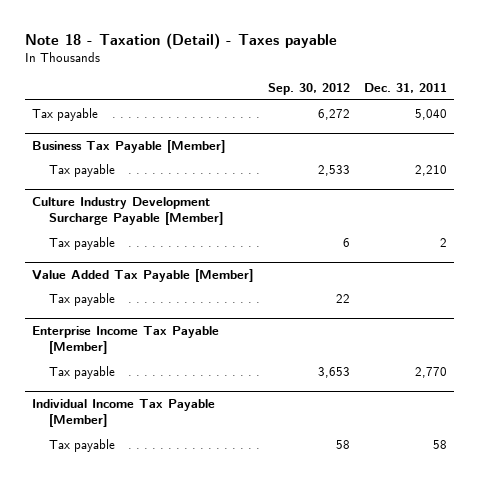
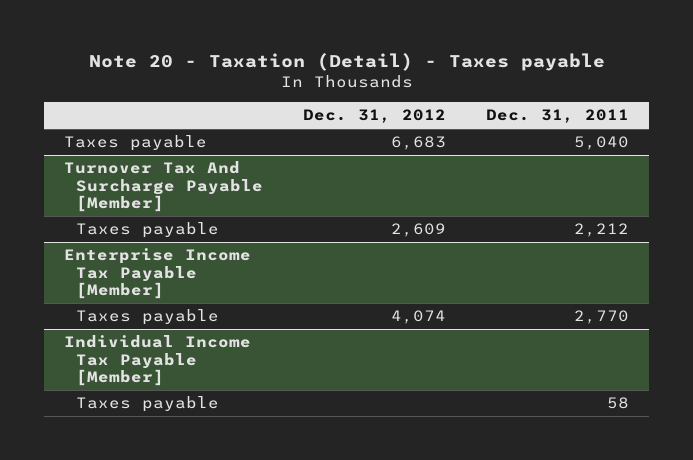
[24,32,337,49] Note 18 - Taxation (Detail) - Taxes payable -> [88,53,605,72] Note 20 - Taxation (Detail) - Taxes payable
[267,82,350,95] Sep. 30, 2012 -> none
none -> [302,109,446,124] Dec. 31, 2012
[32,139,226,153] Business Tax Payable [Member] -> none
[32,196,223,226] Culture Industry Development Surcharge Payable [Member] -> none
[48,236,115,250] Tax payable -> none
[32,268,254,282] Value Added Tax Payable [Member] -> none
[48,292,115,306] Tax payable -> none
[32,107,99,121] Tax payable -> [64,135,208,152] Taxes payable
none -> [64,161,263,213] Turnover Tax And Surcharge Payable [Member]
[48,163,115,177] Tax payable -> [75,222,219,239] Taxes payable
[415,164,448,176] 2,210 -> [573,223,629,238] 2,212
[48,365,115,379] Tax payable -> [75,309,219,326] Taxes payable
[48,438,115,452] Tax payable -> [75,396,219,413] Taxes payable

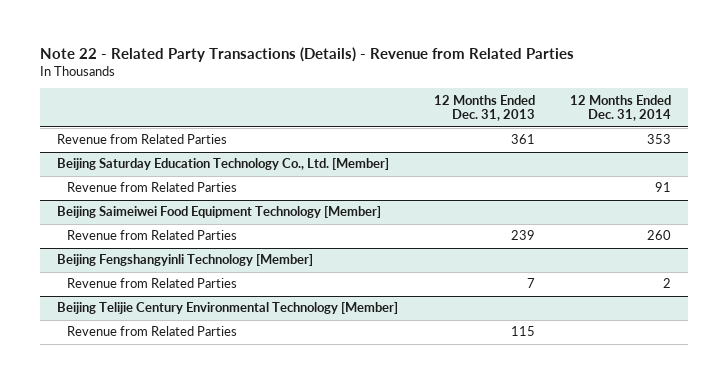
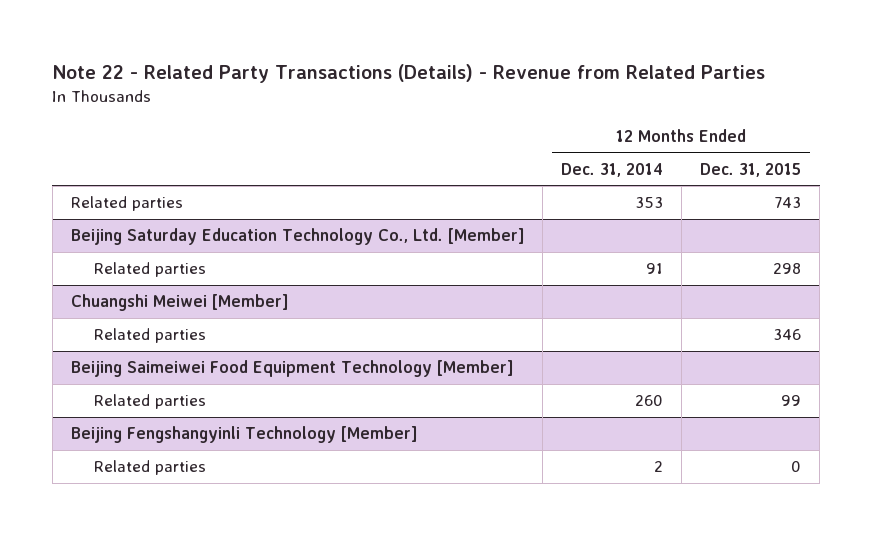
[433,94,535,122] 12 Months Ended Dec. 31, 2013 -> none
none -> [700,162,802,177] Dec. 31, 2015
[57,134,228,145] Revenue from Related Parties -> [70,196,183,212] Related parties
[66,182,237,193] Revenue from Related Parties -> [93,262,206,278] Related parties
none -> [70,294,289,312] Chuangshi Meiwei [Member]
none -> [93,328,206,344] Related parties
[66,230,237,241] Revenue from Related Parties -> [93,394,206,410] Related parties
[57,302,399,315] Beijing Telijie Century Environmental Technology [Member] -> none
[66,326,237,337] Revenue from Related Parties -> none
[66,278,237,289] Revenue from Related Parties -> [93,460,206,476] Related parties

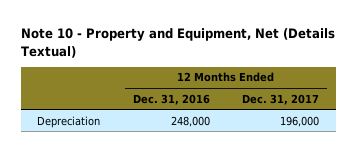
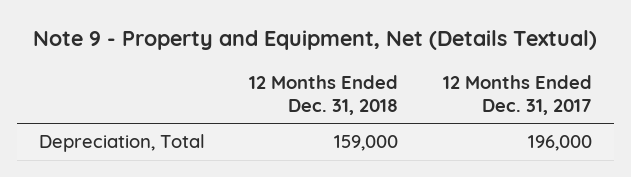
[21,28,336,58] Note 10 - Property and Equipment, Net (Details Textual) -> [33,29,598,50] Note 9 - Property and Equipment, Net (Details Textual)
[132,93,210,105] Dec. 31, 2016 -> none
none -> [249,74,399,116] 12 Months Ended Dec. 31, 2018
[37,115,101,128] Depreciation -> [39,134,206,153] Depreciation, Total

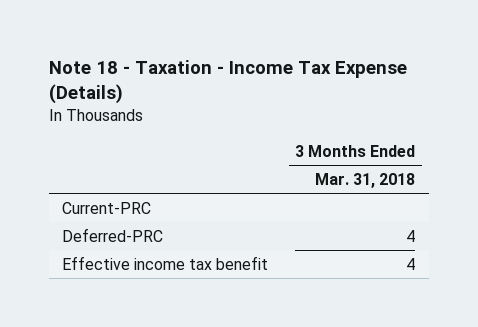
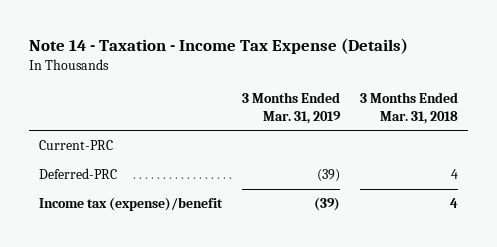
[48,60,407,105] Note 18 - Taxation - Income Tax Expense (Details) -> [29,38,409,55] Note 14 - Taxation - Income Tax Expense (Details)
none -> [242,92,342,124] 3 Months Ended Mar. 31, 2019
[62,255,269,270] Effective income tax benefit -> [39,197,224,212] Income tax (expense)/benefit

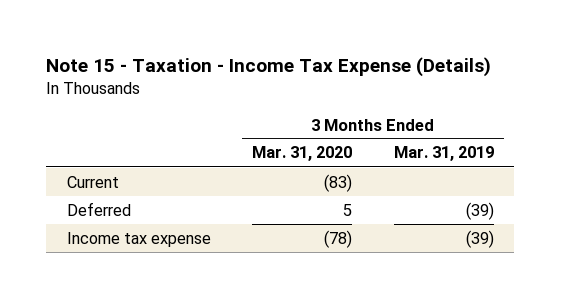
[29,38,409,55] Note 14 - Taxation - Income Tax Expense (Details) -> [46,57,492,78] Note 15 - Taxation - Income Tax Expense (Details)
[360,92,459,124] 3 Months Ended Mar. 31, 2018 -> none
none -> [252,146,353,162] Mar. 31, 2020
[39,140,114,151] Current-PRC -> [67,175,120,188] Current
[39,168,118,180] Deferred-PRC -> [67,201,132,216] Deferred
[39,197,224,212] Income tax (expense)/benefit -> [67,231,212,247] Income tax expense

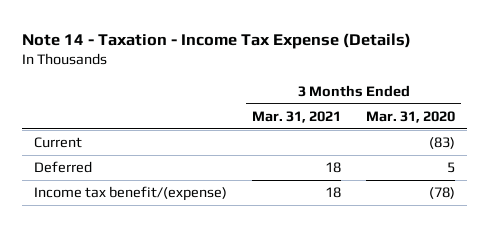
[46,57,492,78] Note 15 - Taxation - Income Tax Expense (Details) -> [21,32,411,49] Note 14 - Taxation - Income Tax Expense (Details)
[393,146,494,162] Mar. 31, 2019 -> none
none -> [252,110,342,123] Mar. 31, 2021
[67,231,212,247] Income tax expense -> [34,186,228,202] Income tax benefit/(expense)

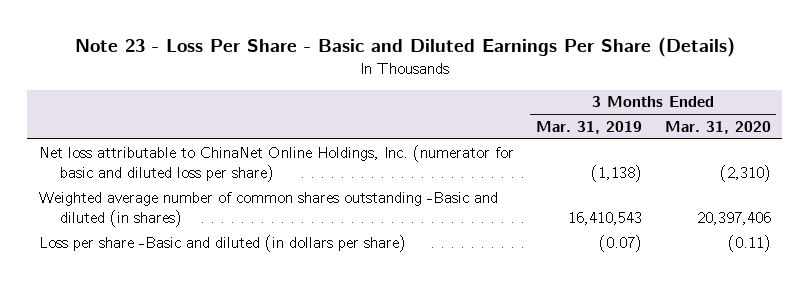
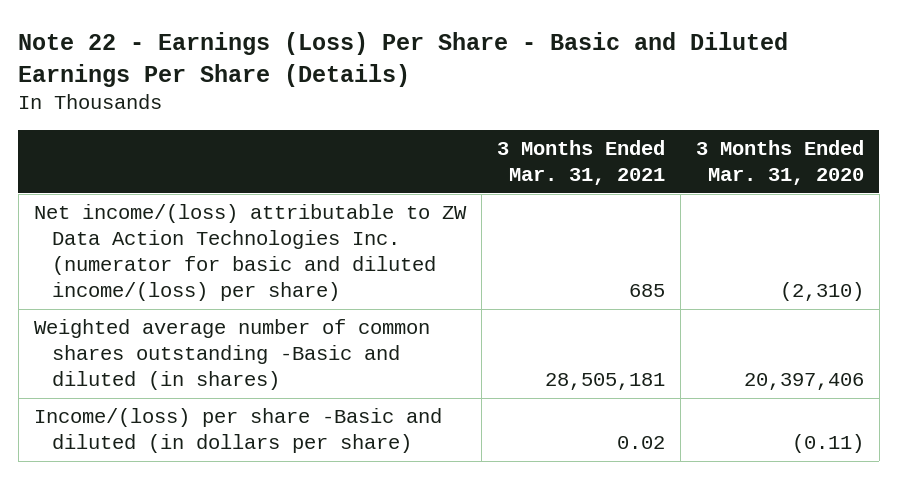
[74,37,735,58] Note 23 - Loss Per Share - Basic and Diluted Earnings Per Share (Details) -> [18,31,789,87] Note 22 - Earnings (Loss) Per Share - Basic and Diluted Earnings Per Share (Details)
[536,120,643,134] Mar. 31, 2019 -> none
none -> [496,139,665,185] 3 Months Ended Mar. 31, 2021
[38,144,514,183] Net loss attributable to ChinaNet Online Holdings, Inc. (numerator for basic and diluted loss per share) -> [33,204,467,302] Net income/(loss) attributable to ZW Data Action Technologies Inc. (numerator for basic and diluted income/(loss) per share)
[38,234,406,252] Loss per share -Basic and diluted (in dollars per share) -> [33,408,442,454] Income/(loss) per share -Basic and diluted (in dollars per share)

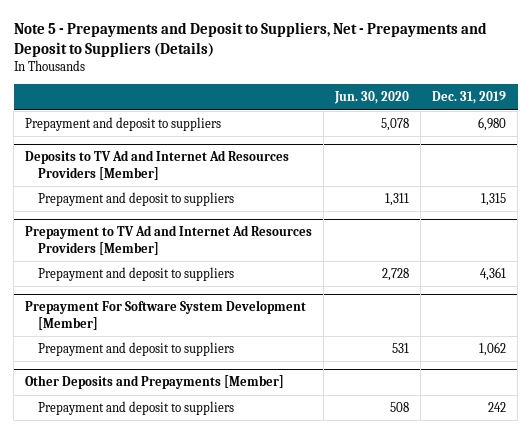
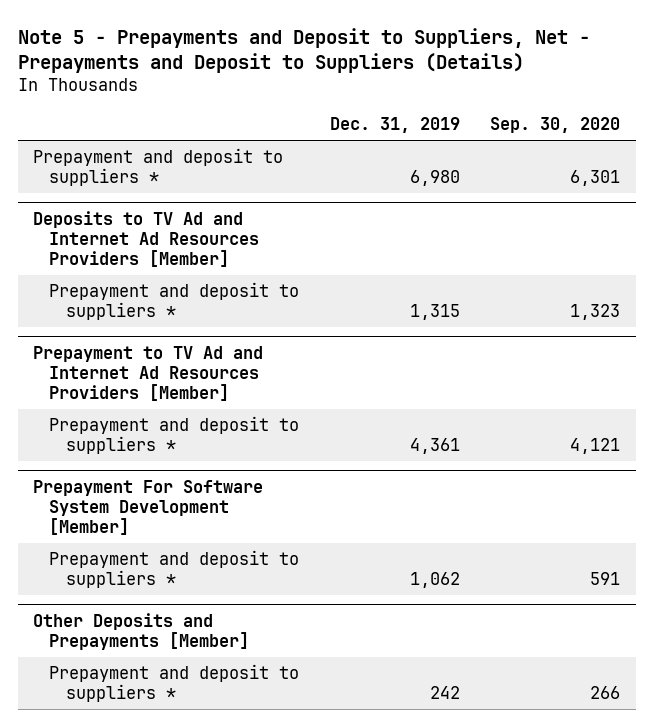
[334,91,410,105] Jun. 30, 2020 -> none
none -> [490,116,621,133] Sep. 30, 2020
[25,117,222,132] Prepayment and deposit to suppliers -> [33,148,284,187] Prepayment and deposit to suppliers *
[38,192,235,207] Prepayment and deposit to suppliers -> [49,282,300,321] Prepayment and deposit to suppliers *
[38,267,235,282] Prepayment and deposit to suppliers -> [49,416,300,455] Prepayment and deposit to suppliers *
[38,342,235,357] Prepayment and deposit to suppliers -> [49,550,300,589] Prepayment and deposit to suppliers *
[38,401,235,416] Prepayment and deposit to suppliers -> [49,664,300,703] Prepayment and deposit to suppliers *

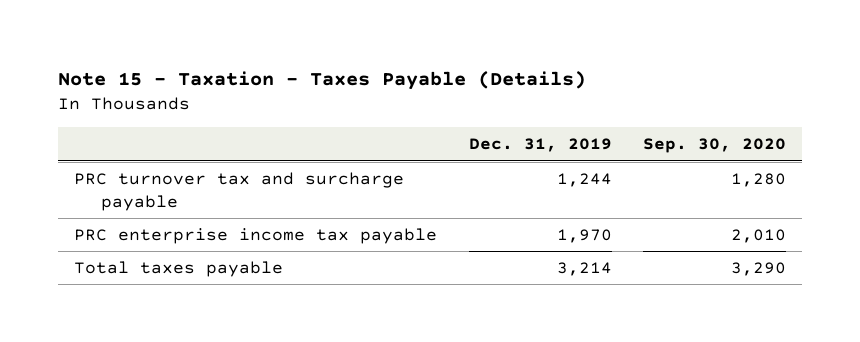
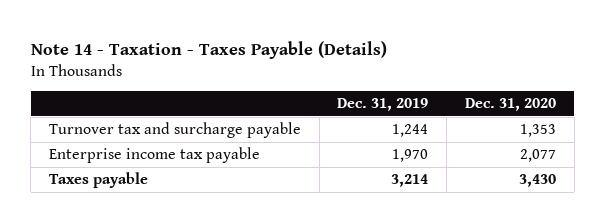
[57,71,586,91] Note 15 - Taxation - Taxes Payable (Details) -> [30,40,387,59] Note 14 - Taxation - Taxes Payable (Details)
[643,138,787,154] Sep. 30, 2020 -> none
none -> [464,98,556,112] Dec. 31, 2020
[73,171,404,211] PRC turnover tax and surcharge payable -> [48,122,301,139] Turnover tax and surcharge payable
[73,227,437,244] PRC enterprise income tax payable -> [48,147,260,164] Enterprise income tax payable
[73,260,283,277] Total taxes payable -> [48,172,148,189] Taxes payable

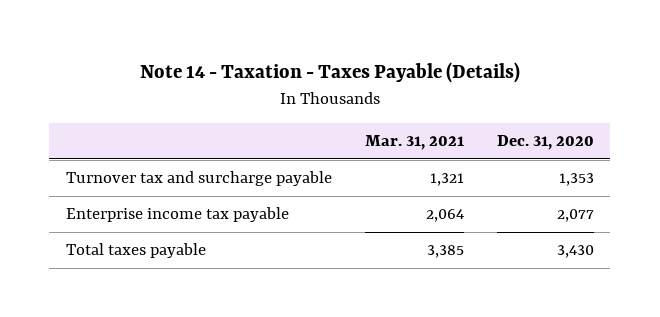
[337,98,429,112] Dec. 31, 2019 -> none
none -> [364,134,464,150] Mar. 31, 2021
[48,172,148,189] Taxes payable -> [65,243,206,259] Total taxes payable

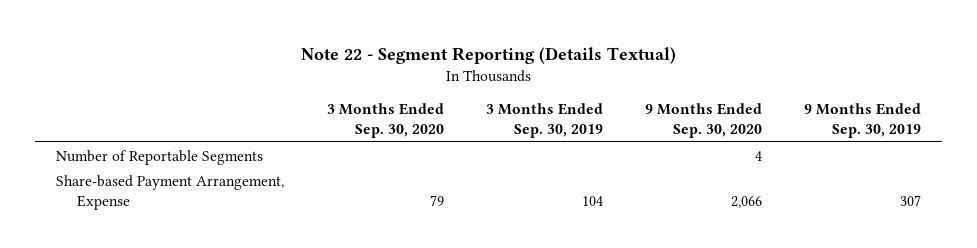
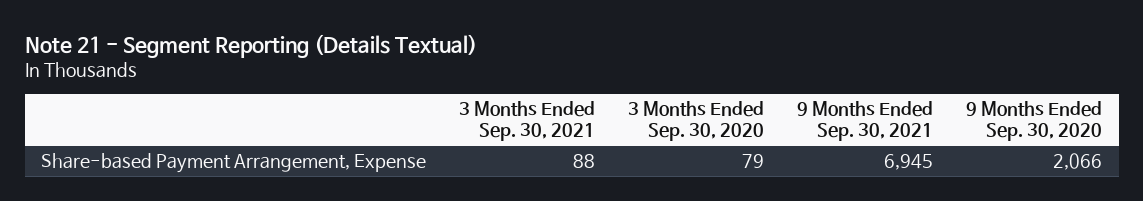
[300,46,676,64] Note 22 - Segment Reporting (Details Textual) -> [24,34,477,59] Note 21 - Segment Reporting (Details Textual)
[485,103,603,139] 3 Months Ended Sep. 30, 2019 -> none
[804,103,922,139] 9 Months Ended Sep. 30, 2019 -> none
none -> [459,101,596,142] 3 Months Ended Sep. 30, 2021
none -> [797,101,934,142] 9 Months Ended Sep. 30, 2021
[56,149,264,165] Number of Reportable Segments -> none

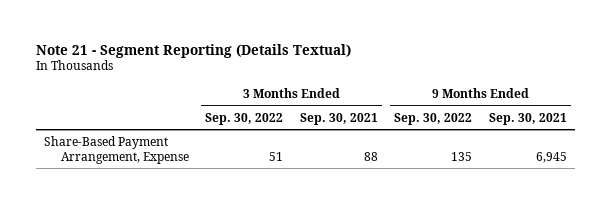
[628,101,765,142] 3 Months Ended Sep. 30, 2020 -> none
[966,101,1103,142] 9 Months Ended Sep. 30, 2020 -> none
none -> [205,112,284,125] Sep. 30, 2022
none -> [394,112,473,125] Sep. 30, 2022
[41,153,427,174] Share-based Payment Arrangement, Expense -> [44,135,189,164] Share-Based Payment Arrangement, Expense

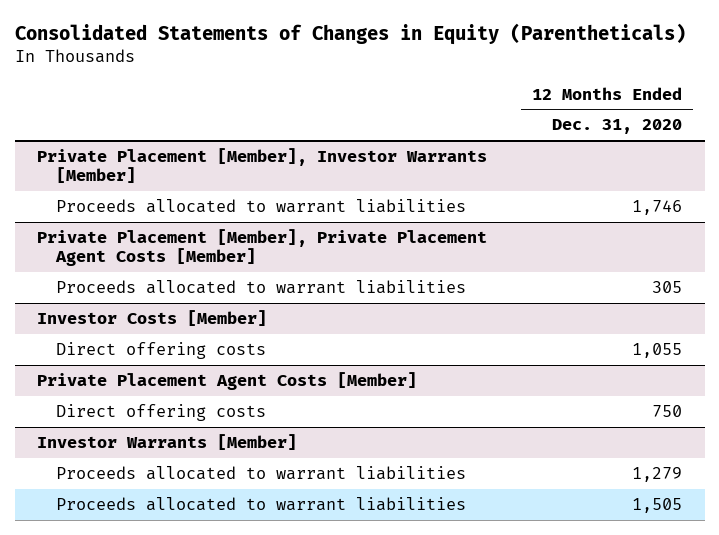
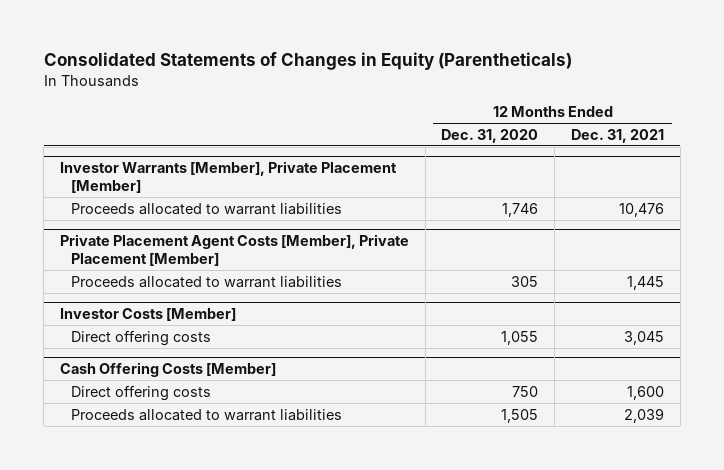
none -> [570,128,664,143] Dec. 31, 2021
[37,148,488,184] Private Placement [Member], Investor Warrants [Member] -> [59,160,397,193] Investor Warrants [Member], Private Placement [Member]
[37,229,488,267] Private Placement [Member], Private Placement Agent Costs [Member] -> [59,233,409,266] Private Placement Agent Costs [Member], Private Placement [Member]
[37,372,418,391] Private Placement Agent Costs [Member] -> none
none -> [59,361,276,377] Cash Offering Costs [Member]
[37,434,298,451] Investor Warrants [Member] -> none
[56,466,467,481] Proceeds allocated to warrant liabilities -> none

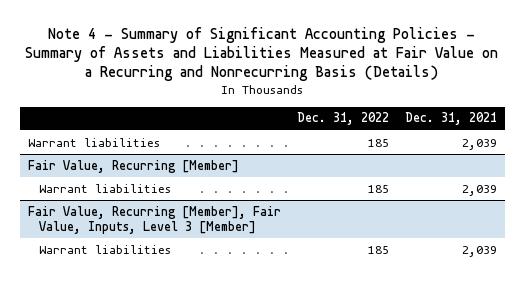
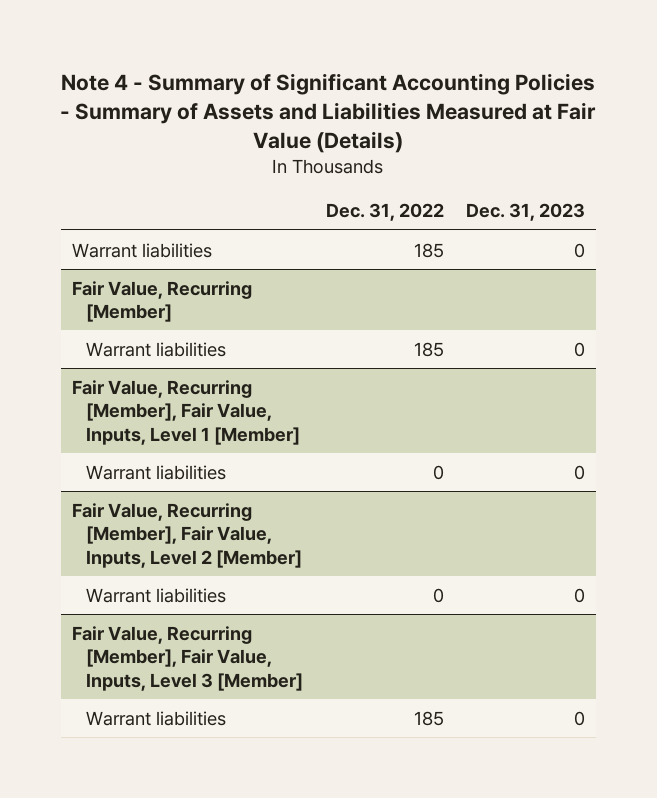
[25,26,499,82] Note 4 - Summary of Significant Accounting Policies - Summary of Assets and Liabilities Measured at Fair Value on a Recurring and Nonrecurring Basis (Details) -> [60,72,597,153] Note 4 - Summary of Significant Accounting Policies - Summary of Assets and Liabilities Measured at Fair Value (Details)
[405,112,498,126] Dec. 31, 2021 -> none
none -> [466,203,586,222] Dec. 31, 2023
none -> [71,379,301,445] Fair Value, Recurring [Member], Fair Value, Inputs, Level 1 [Member]
none -> [86,464,227,480] Warrant liabilities
none -> [71,502,303,568] Fair Value, Recurring [Member], Fair Value, Inputs, Level 2 [Member]
none -> [86,587,227,603] Warrant liabilities

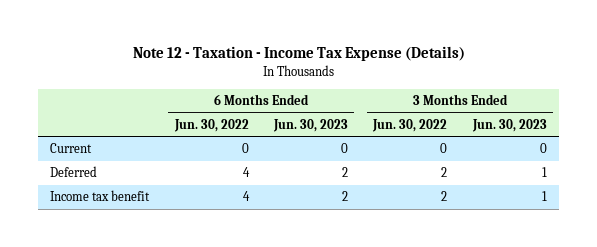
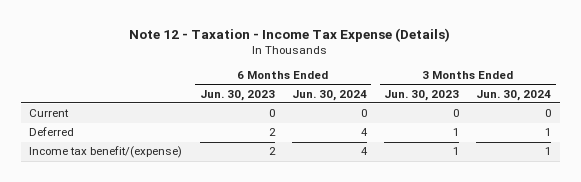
[173,118,249,132] Jun. 30, 2022 -> none
[372,118,448,132] Jun. 30, 2022 -> none
none -> [291,89,367,101] Jun. 30, 2024
none -> [476,89,552,101] Jun. 30, 2024
[50,190,151,202] Income tax benefit -> [29,146,183,159] Income tax benefit/(expense)

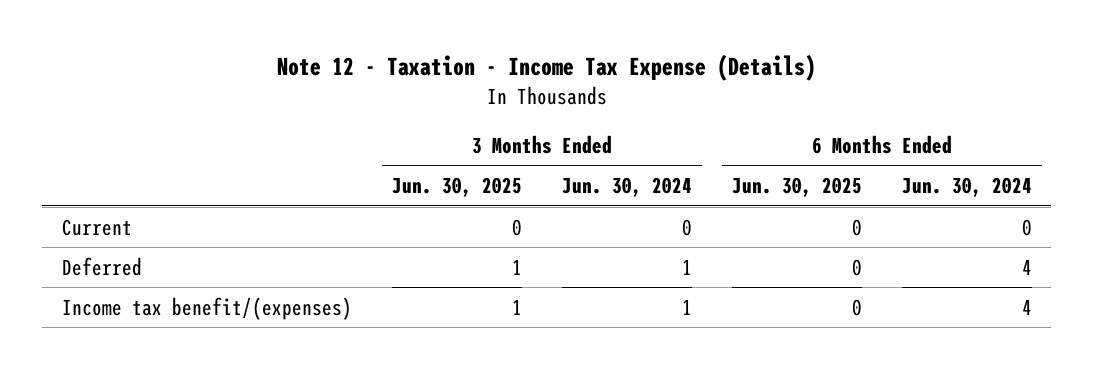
[199,89,275,101] Jun. 30, 2023 -> none
[384,89,460,101] Jun. 30, 2023 -> none
none -> [391,177,522,198] Jun. 30, 2025
none -> [731,177,862,198] Jun. 30, 2025
[29,146,183,159] Income tax benefit/(expense) -> [61,296,352,320] Income tax benefit/(expenses)

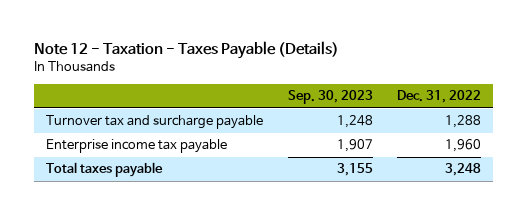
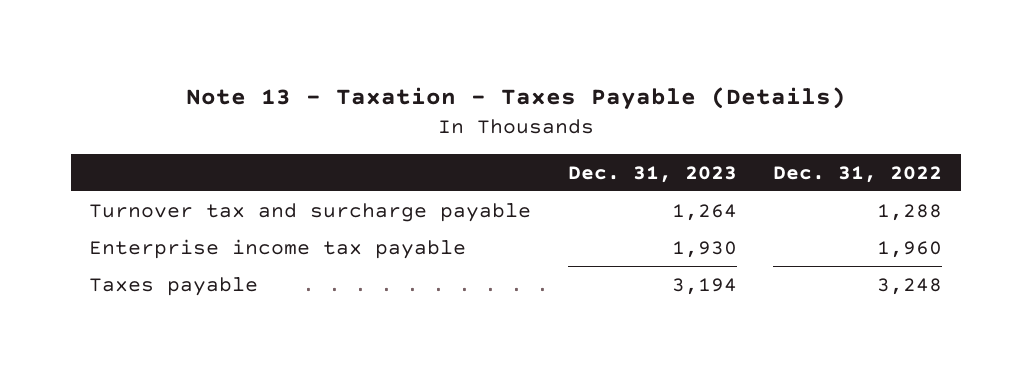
[34,41,340,60] Note 12 - Taxation - Taxes Payable (Details) -> [185,86,846,109] Note 13 - Taxation - Taxes Payable (Details)
[287,90,373,105] Sep. 30, 2023 -> none
none -> [567,165,737,183] Dec. 31, 2023
[46,162,164,178] Total taxes payable -> [89,276,259,296] Taxes payable

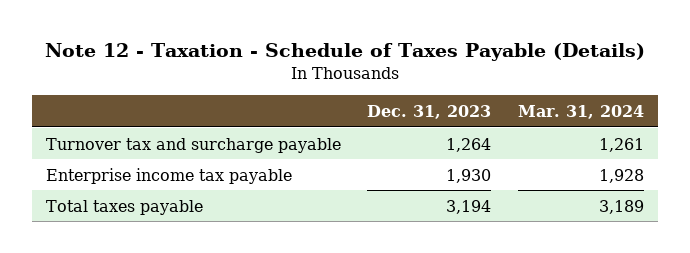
[185,86,846,109] Note 13 - Taxation - Taxes Payable (Details) -> [44,43,645,62] Note 12 - Taxation - Schedule of Taxes Payable (Details)
[773,165,943,183] Dec. 31, 2022 -> none
none -> [518,104,645,119] Mar. 31, 2024
[89,276,259,296] Taxes payable -> [45,199,203,215] Total taxes payable

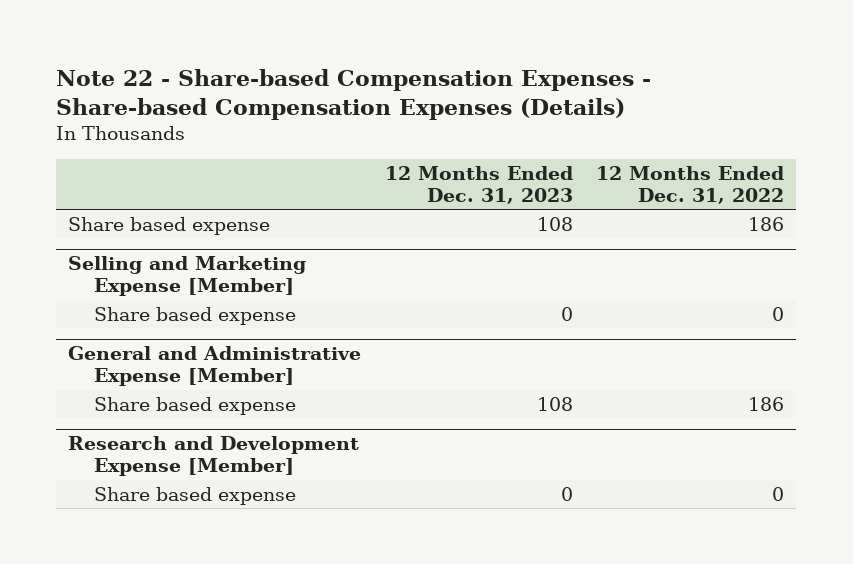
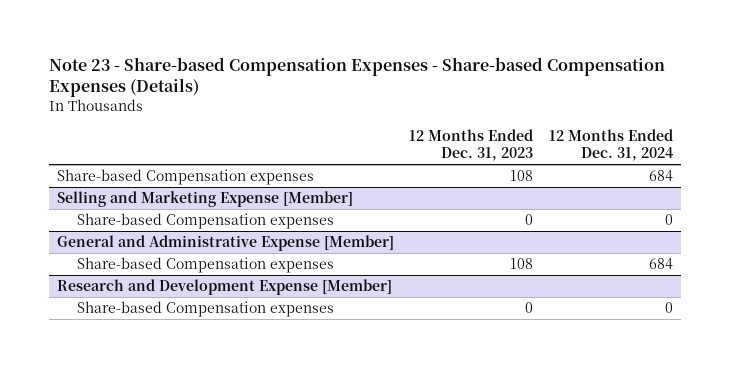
[56,68,652,120] Note 22 - Share-based Compensation Expenses - Share-based Compensation Expenses (Details) -> [48,56,665,98] Note 23 - Share-based Compensation Expenses - Share-based Compensation Expenses (Details)
[596,165,785,205] 12 Months Ended Dec. 31, 2022 -> none
none -> [548,129,673,162] 12 Months Ended Dec. 31, 2024
[68,216,271,235] Share based expense -> [56,169,314,186] Share-based Compensation expenses
[94,306,297,325] Share based expense -> [77,213,335,230] Share-based Compensation expenses
[94,396,297,415] Share based expense -> [77,257,335,274] Share-based Compensation expenses
[94,486,297,505] Share based expense -> [77,301,335,318] Share-based Compensation expenses

